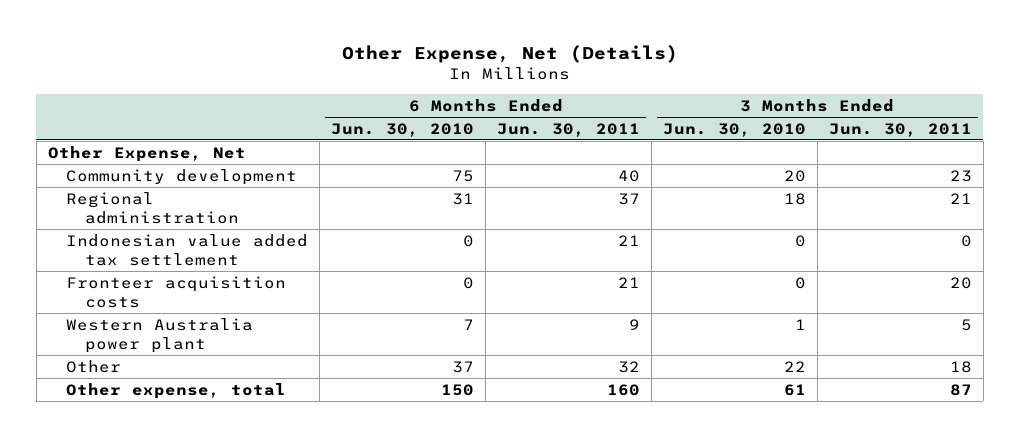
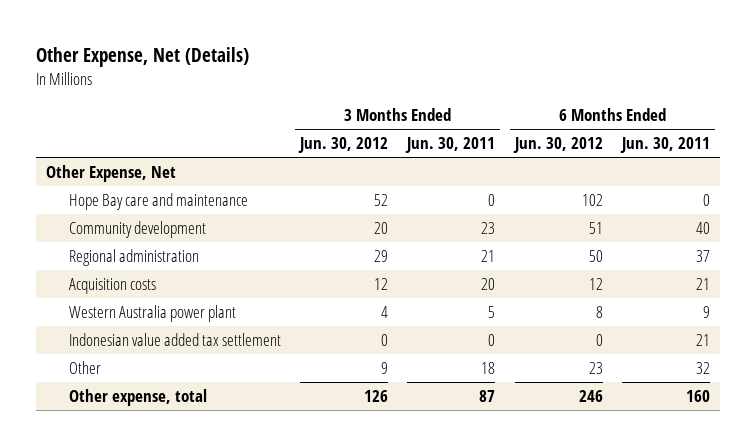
[331,122,475,137] Jun. 30, 2010 -> none
[662,122,806,137] Jun. 30, 2010 -> none
none -> [298,137,389,154] Jun. 30, 2012
none -> [512,137,603,154] Jun. 30, 2012
none -> [68,192,248,210] Hope Bay care and maintenance
[66,275,287,308] Fronteer acquisition costs -> [68,277,156,294] Acquisition costs
[66,233,309,266] Indonesian value added tax settlement -> [68,332,281,346] Indonesian value added tax settlement

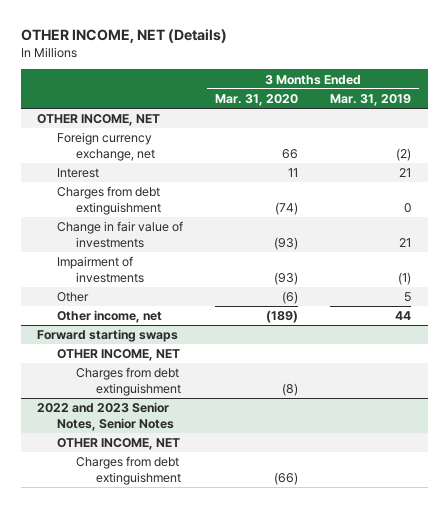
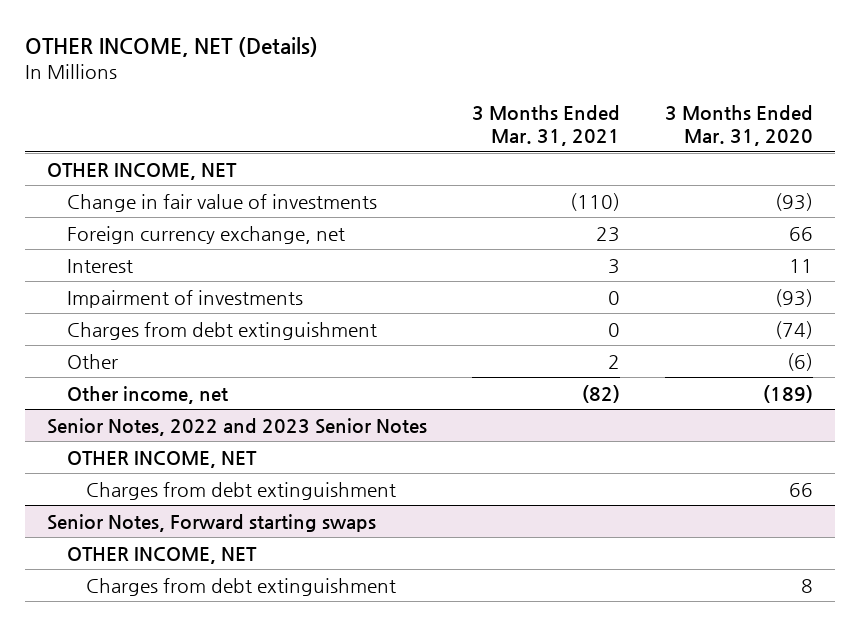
[330,93,412,106] Mar. 31, 2019 -> none
none -> [471,105,620,147] 3 Months Ended Mar. 31, 2021
[56,221,183,249] Change in fair value of investments -> [66,193,377,212] Change in fair value of investments
[56,186,162,216] Charges from debt extinguishment -> [66,321,377,340] Charges from debt extinguishment
[37,329,179,343] Forward starting swaps -> none
none -> [46,417,427,436] Senior Notes, 2022 and 2023 Senior Notes
[37,402,174,432] 2022 and 2023 Senior Notes, Senior Notes -> none
[281,383,298,397] (8) -> [788,482,813,497] 66
none -> [46,513,376,532] Senior Notes, Forward starting swaps
[273,472,298,486] (66) -> [800,578,813,593] 8

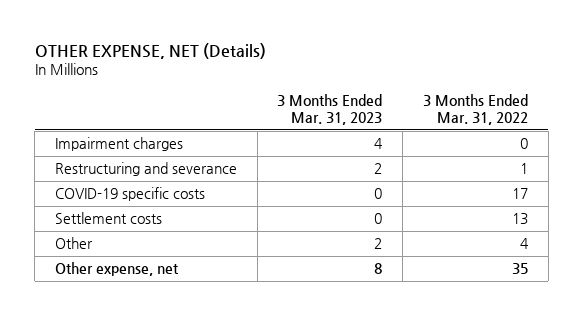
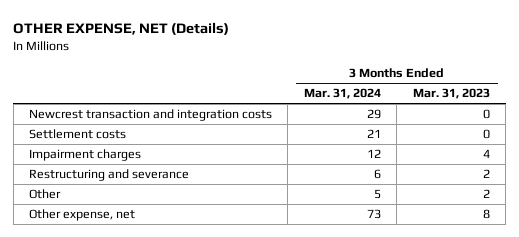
[422,93,528,125] 3 Months Ended Mar. 31, 2022 -> none
none -> [303,88,381,100] Mar. 31, 2024
none -> [29,109,273,122] Newcrest transaction and integration costs
[54,212,162,225] Settlement costs -> [29,129,127,140] Settlement costs
[54,187,205,202] COVID-19 specific costs -> none

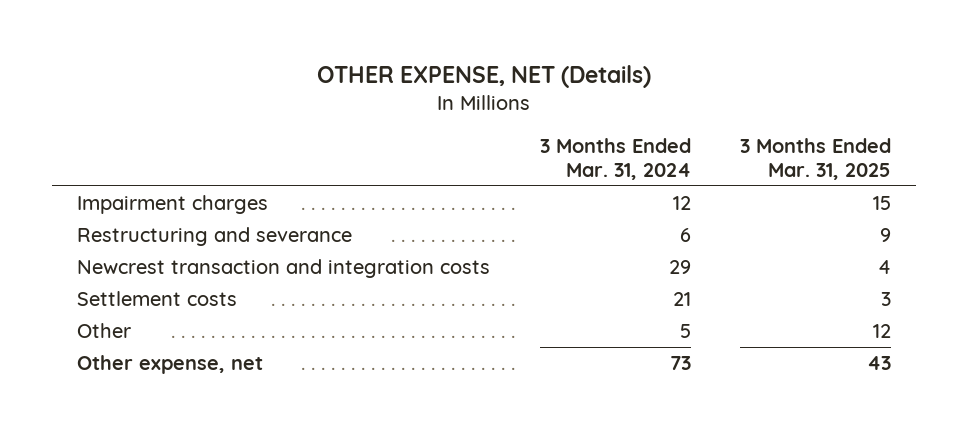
[412,88,490,100] Mar. 31, 2023 -> none
none -> [740,138,892,180] 3 Months Ended Mar. 31, 2025
[29,109,273,122] Newcrest transaction and integration costs -> [77,259,491,279] Newcrest transaction and integration costs
[29,129,127,140] Settlement costs -> [77,291,238,307] Settlement costs

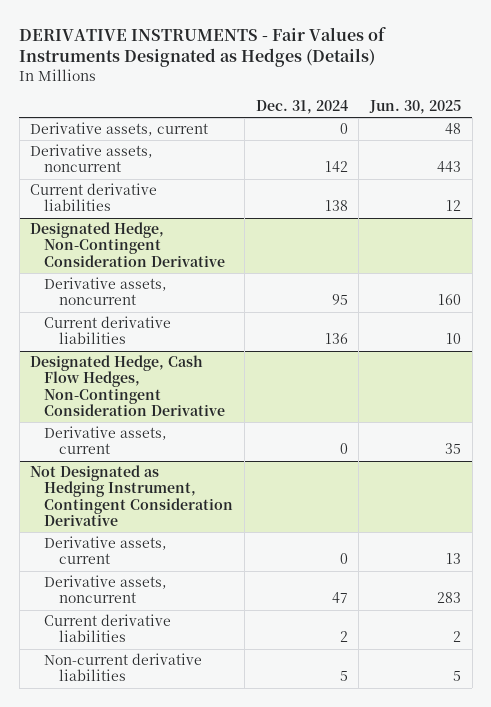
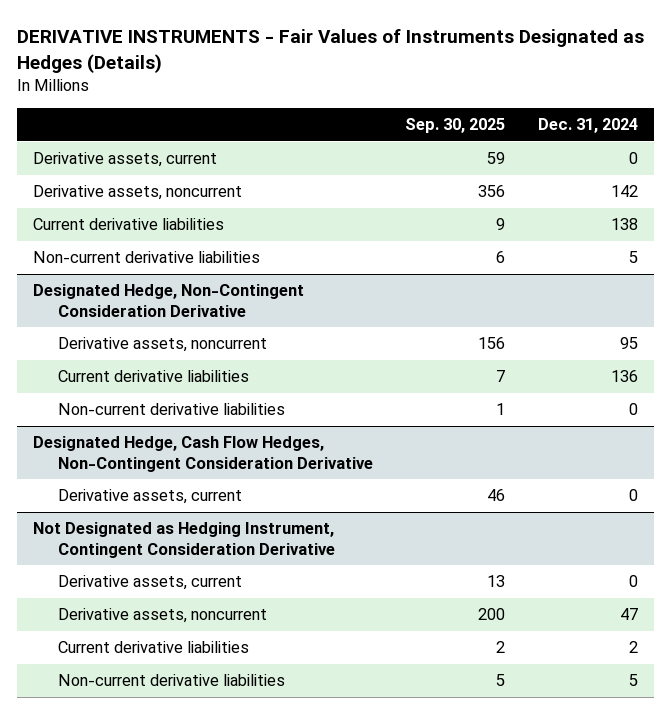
[368,99,461,114] Jun. 30, 2025 -> none
none -> [405,118,506,134] Sep. 30, 2025
none -> [32,251,260,264] Non-current derivative liabilities
none -> [57,403,285,416] Non-current derivative liabilities

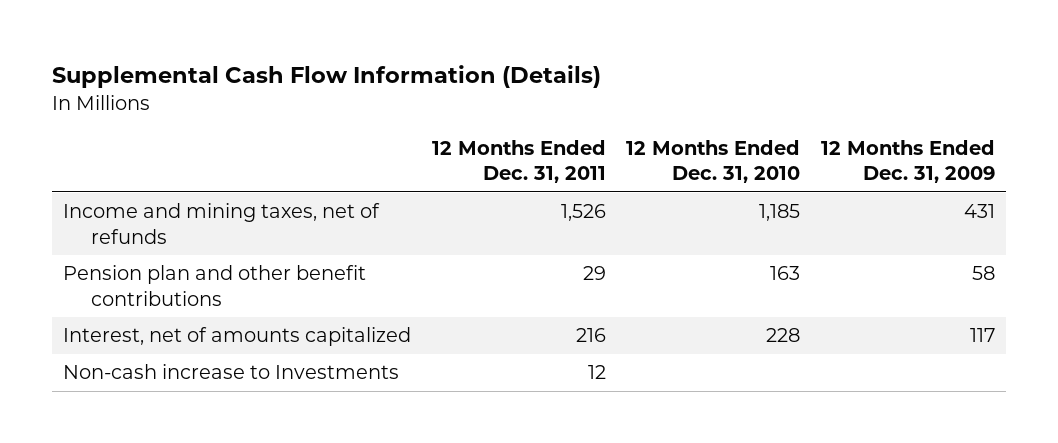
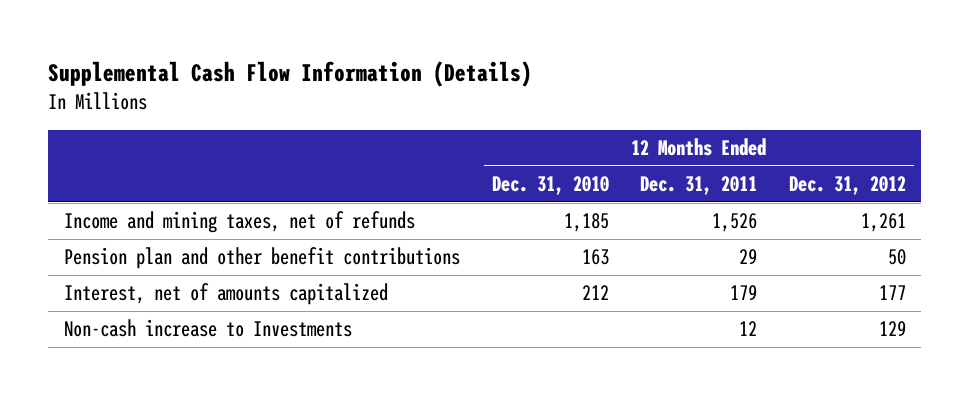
[821,139,996,184] 12 Months Ended Dec. 31, 2009 -> none
none -> [788,176,906,196] Dec. 31, 2012
[575,328,606,343] 216 -> [730,285,758,301] 179
[766,328,801,343] 228 -> [581,285,609,301] 212

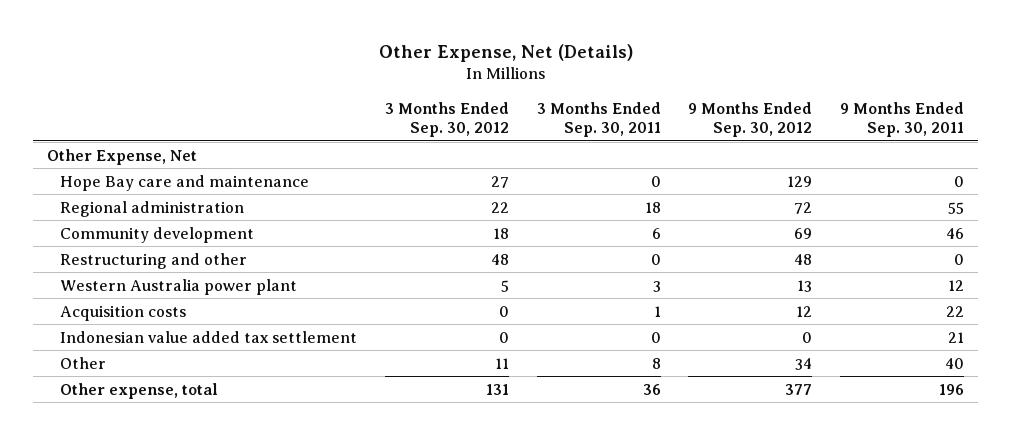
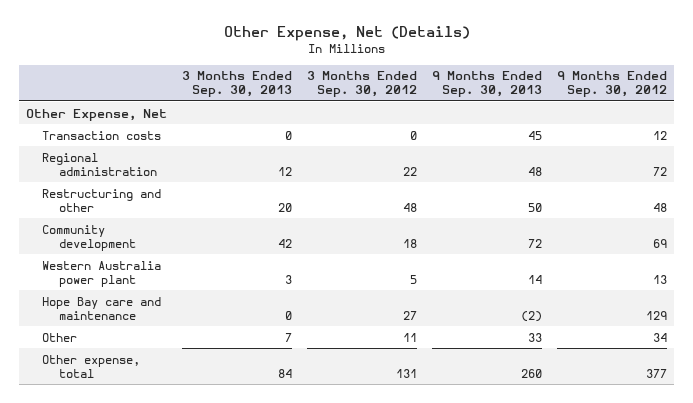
[536,101,661,137] 3 Months Ended Sep. 30, 2011 -> none
[840,101,965,137] 9 Months Ended Sep. 30, 2011 -> none
none -> [182,71,293,98] 3 Months Ended Sep. 30, 2013
none -> [431,71,542,98] 9 Months Ended Sep. 30, 2013
none -> [42,130,162,140] Transaction costs
[60,226,255,243] Community development -> [42,224,136,251] Community development
[60,304,187,321] Acquisition costs -> none
[60,330,358,343] Indonesian value added tax settlement -> none
[60,174,310,191] Hope Bay care and maintenance -> [42,296,162,320] Hope Bay care and maintenance

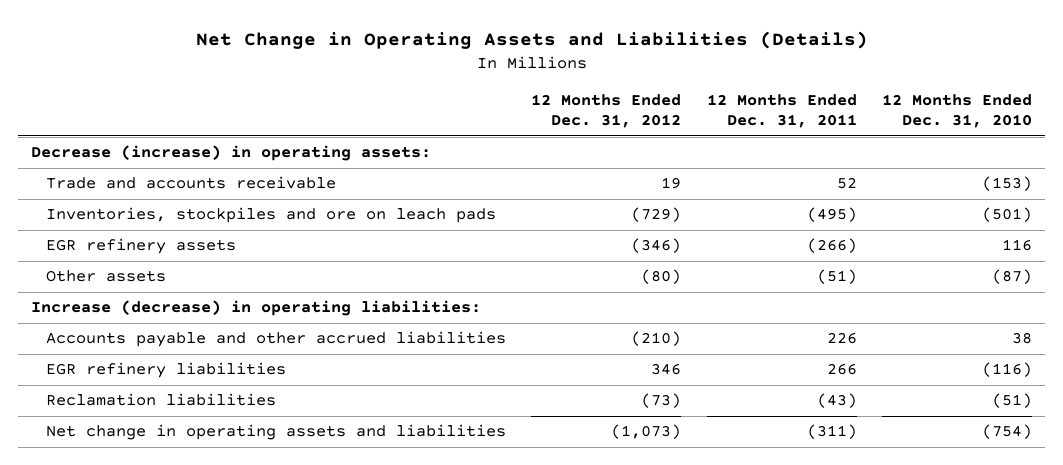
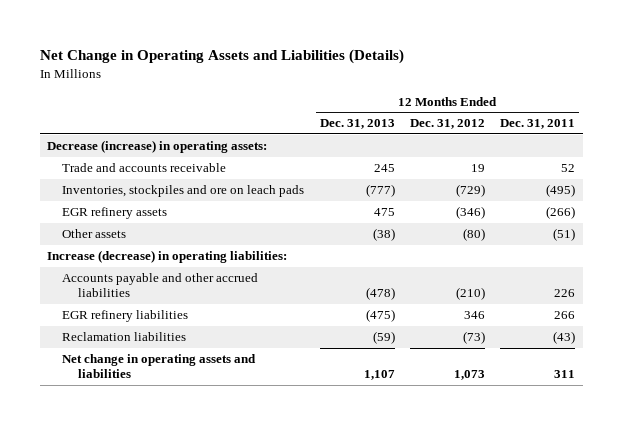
[882,94,1033,129] 12 Months Ended Dec. 31, 2010 -> none
none -> [319,119,395,130] Dec. 31, 2013
[611,424,682,440] (1,073) -> [453,370,485,381] 1,073
[806,424,857,440] (311) -> [553,370,575,379] 311

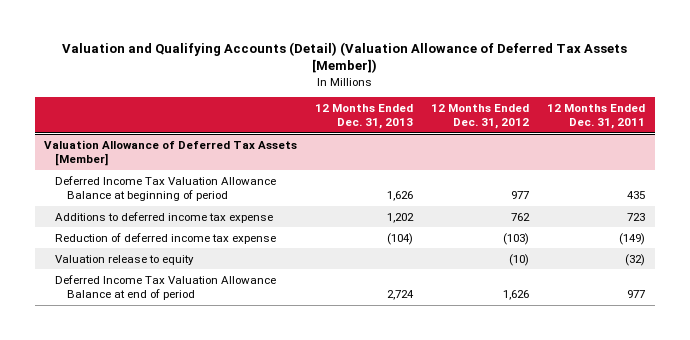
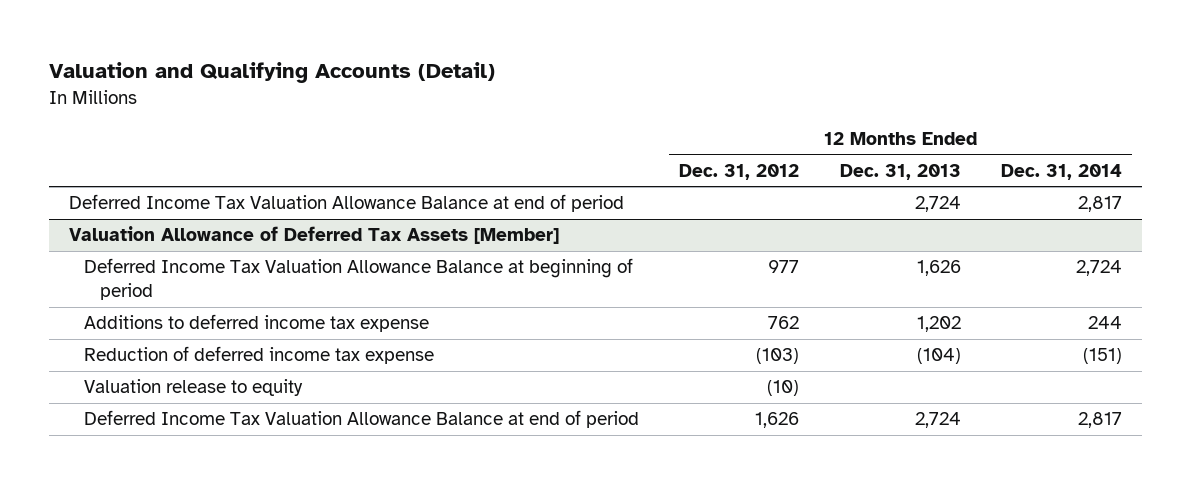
[61,41,627,74] Valuation and Qualifying Accounts (Detail) (Valuation Allowance of Deferred Tax Assets [Member]) -> [48,62,495,84] Valuation and Qualifying Accounts (Detail)
[547,103,646,130] 12 Months Ended Dec. 31, 2011 -> none
none -> [1000,163,1122,180] Dec. 31, 2014
none -> [68,194,624,213] Deferred Income Tax Valuation Allowance Balance at end of period

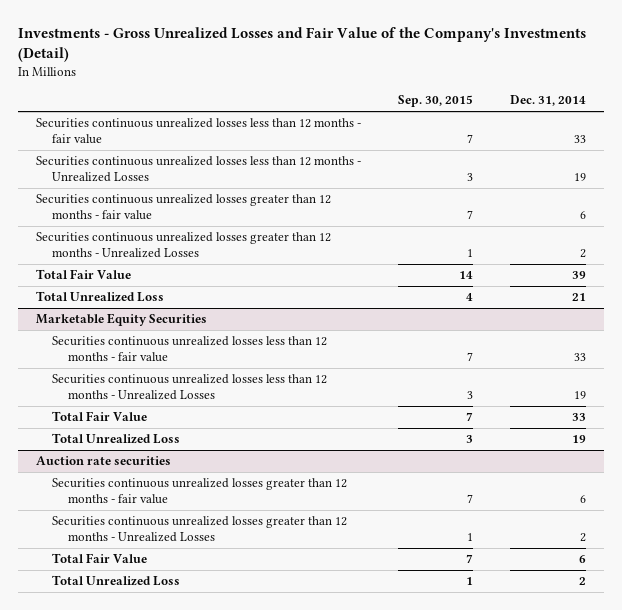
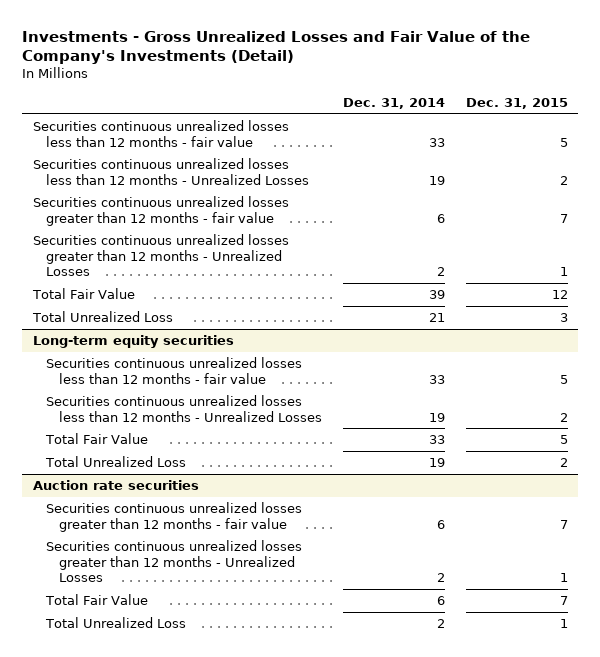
[397,95,473,108] Sep. 30, 2015 -> none
none -> [465,97,568,109] Dec. 31, 2015
[36,313,208,327] Marketable Equity Securities -> [32,334,234,348] Long-term equity securities

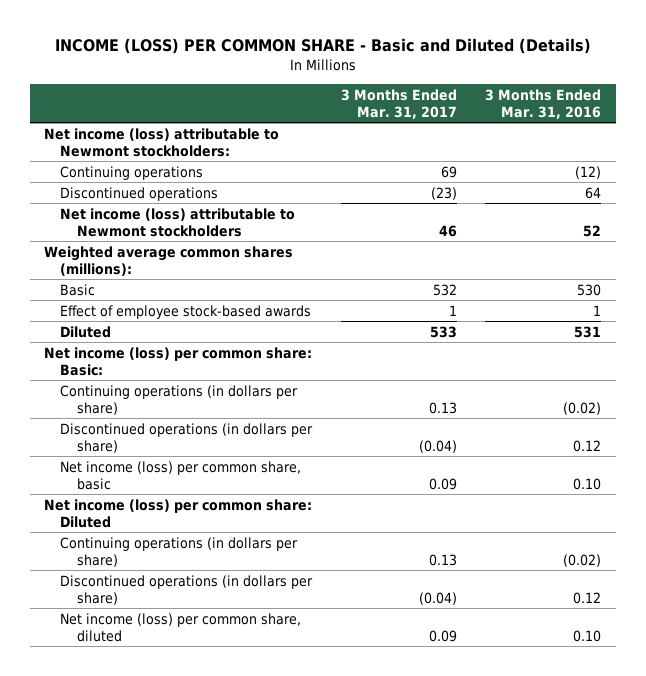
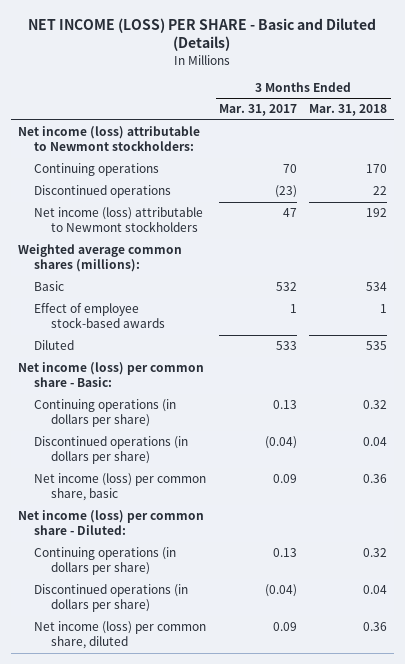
[54,38,591,55] INCOME (LOSS) PER COMMON SHARE - Basic and Diluted (Details) -> [28,17,377,52] NET INCOME (LOSS) PER SHARE - Basic and Diluted (Details)
[485,88,602,119] 3 Months Ended Mar. 31, 2016 -> none
none -> [309,104,388,117] Mar. 31, 2018
[440,165,457,178] 69 -> [282,164,297,174] 70
[438,224,457,237] 46 -> [282,208,297,218] 47
[44,346,313,376] Net income (loss) per common share: Basic: -> [17,362,204,388] Net income (loss) per common share - Basic:
[44,498,313,528] Net income (loss) per common share: Diluted -> [17,510,204,536] Net income (loss) per common share - Diluted:

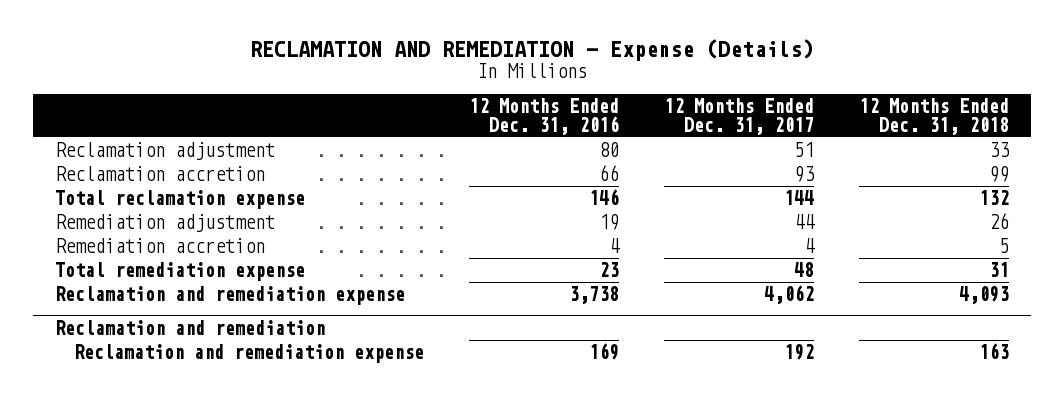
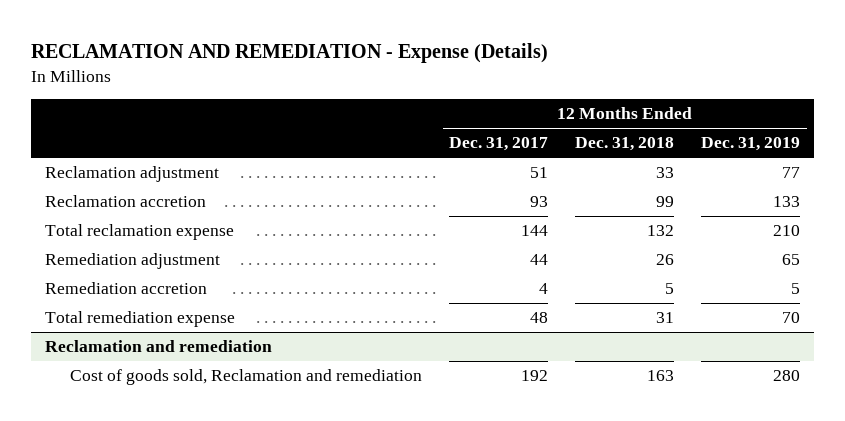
[468,98,619,135] 12 Months Ended Dec. 31, 2016 -> none
none -> [701,137,801,152] Dec. 31, 2019
[55,286,406,306] Reclamation and remediation expense -> none
[73,344,424,364] Reclamation and remediation expense -> [70,369,423,386] Cost of goods sold, Reclamation and remediation

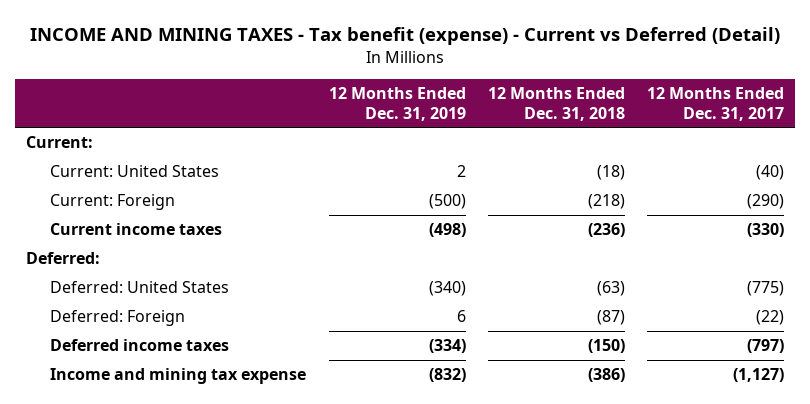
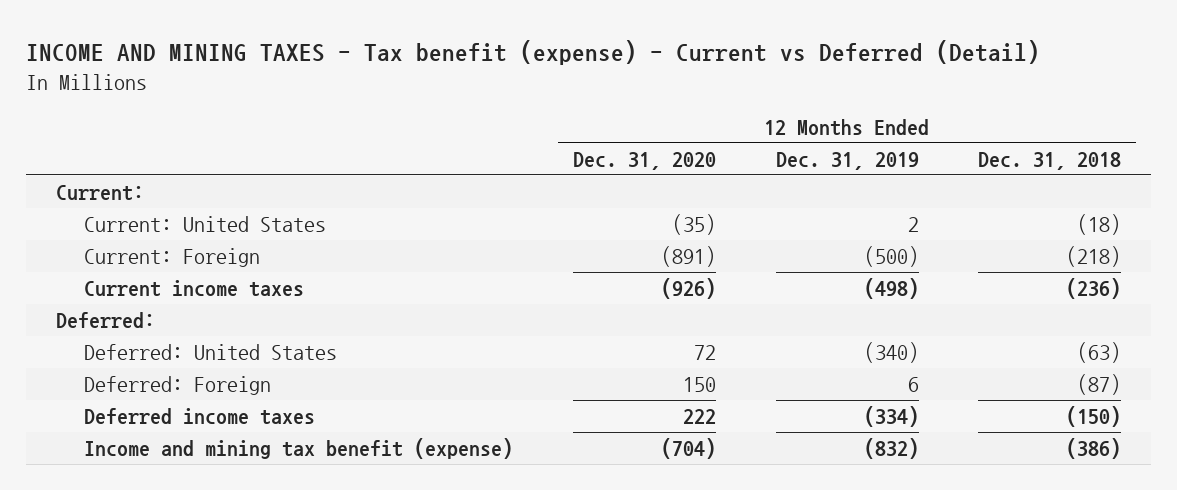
[646,86,784,121] 12 Months Ended Dec. 31, 2017 -> none
none -> [573,151,717,170] Dec. 31, 2020
[50,368,307,385] Income and mining tax expense -> [84,437,514,459] Income and mining tax benefit (expense)

